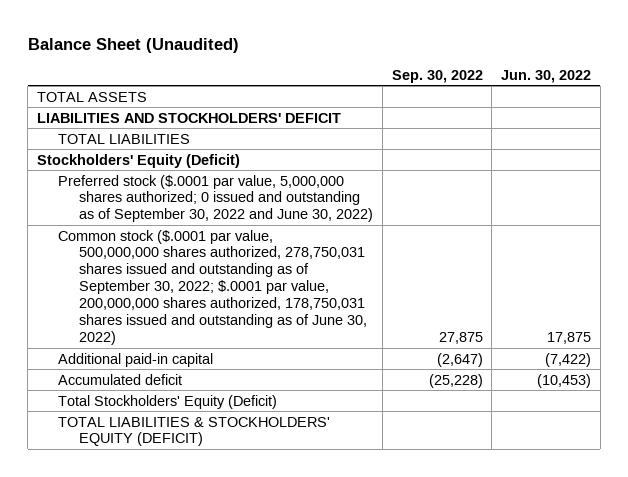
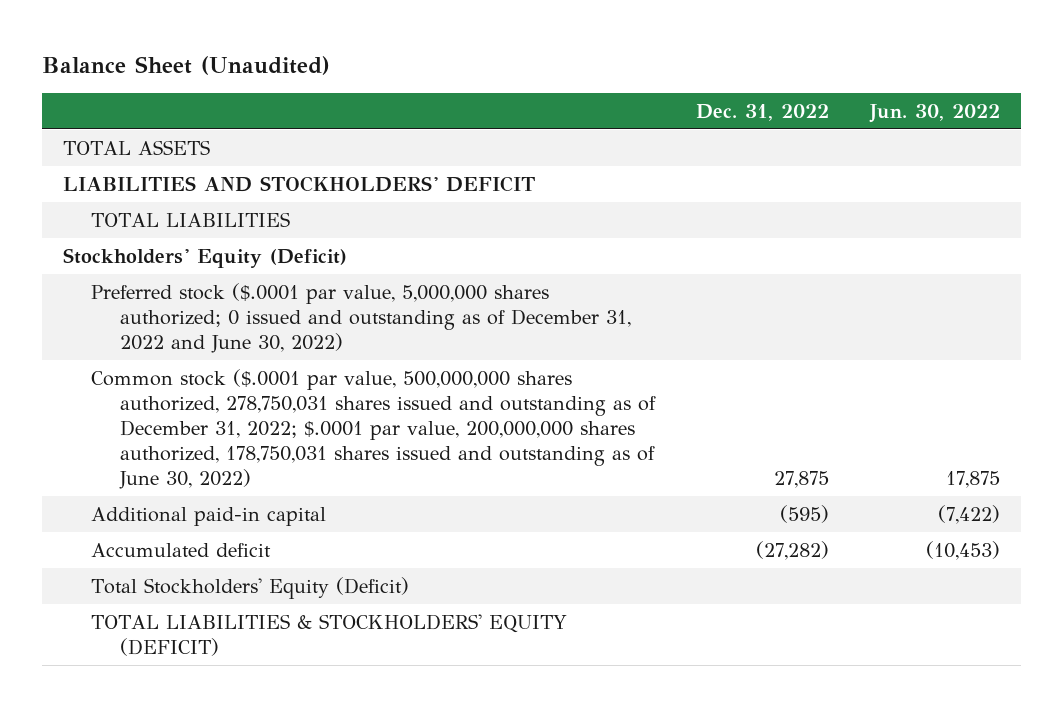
[391,69,483,83] Sep. 30, 2022 -> none
none -> [695,103,829,121] Dec. 31, 2022
[58,174,374,223] Preferred stock ($.0001 par value, 5,000,000 shares authorized; 0 issued and outstanding as of September 30, 2022 and June 30, 2022) -> [91,282,631,353] Preferred stock ($.0001 par value, 5,000,000 shares authorized; 0 issued and outstanding as of December 31, 2022 and June 30, 2022)
[58,229,368,346] Common stock ($.0001 par value, 500,000,000 shares authorized, 278,750,031 shares issued and outstanding as of September 30, 2022; $.0001 par value, 200,000,000 shares authorized, 178,750,031 shares issued and outstanding as of June 30, 2022) -> [91,368,656,489] Common stock ($.0001 par value, 500,000,000 shares authorized, 278,750,031 shares issued and outstanding as of December 31, 2022; $.0001 par value, 200,000,000 shares authorized, 178,750,031 shares issued and outstanding as of June 30, 2022)

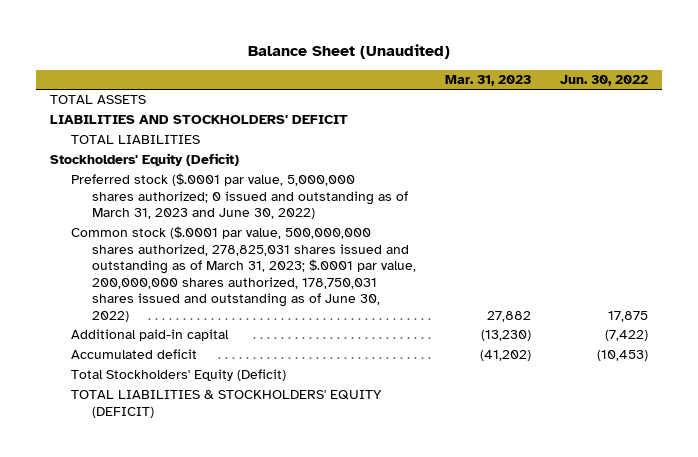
[695,103,829,121] Dec. 31, 2022 -> none
none -> [445,75,532,87] Mar. 31, 2023
[91,282,631,353] Preferred stock ($.0001 par value, 5,000,000 shares authorized; 0 issued and outstanding as of December 31, 2022 and June 30, 2022) -> [71,173,409,220] Preferred stock ($.0001 par value, 5,000,000 shares authorized; 0 issued and outstanding as of March 31, 2023 and June 30, 2022)
[91,368,656,489] Common stock ($.0001 par value, 500,000,000 shares authorized, 278,750,031 shares issued and outstanding as of December 31, 2022; $.0001 par value, 200,000,000 shares authorized, 178,750,031 shares issued and outstanding as of June 30, 2022) -> [71,226,417,322] Common stock ($.0001 par value, 500,000,000 shares authorized, 278,825,031 shares issued and outstanding as of March 31, 2023; $.0001 par value, 200,000,000 shares authorized, 178,750,031 shares issued and outstanding as of June 30, 2022)

